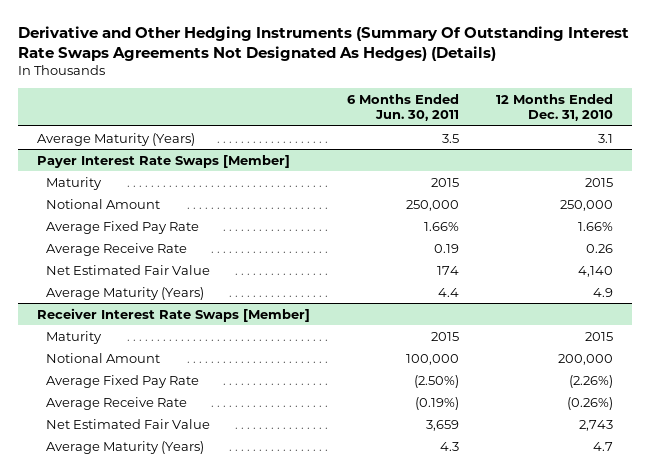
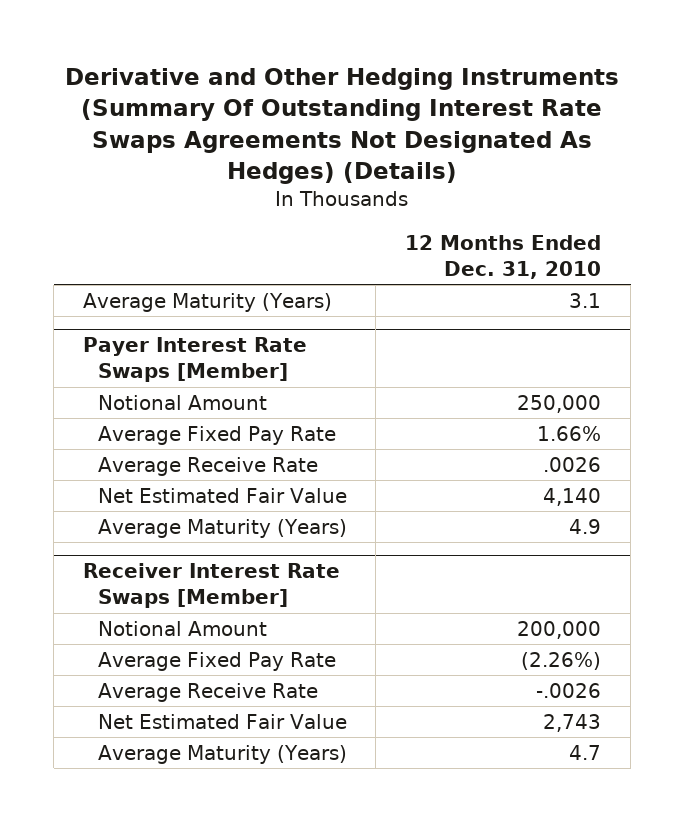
[346,94,459,122] 6 Months Ended Jun. 30, 2011 -> none
[46,176,103,190] Maturity -> none
[586,243,614,253] 0.26 -> [543,457,602,473] .0026
[46,330,103,344] Maturity -> none
[567,396,614,410] (0.26%) -> [536,683,602,699] -.0026

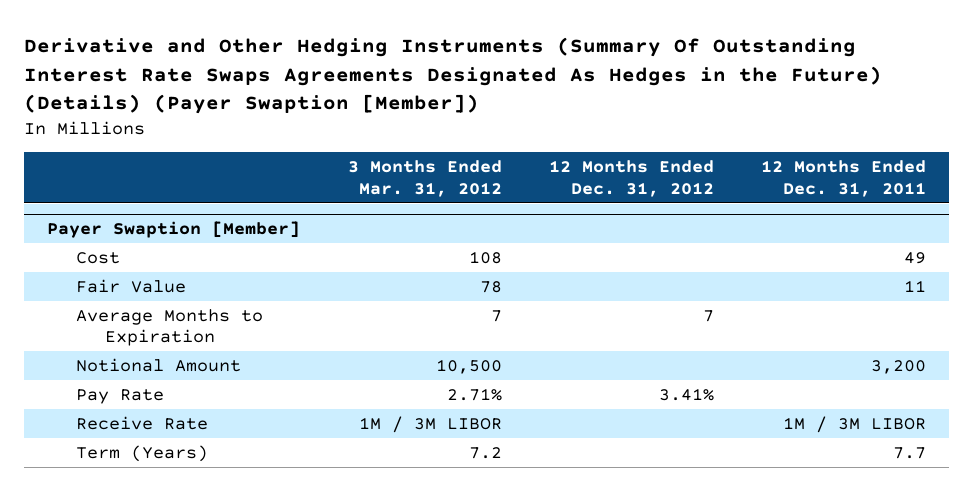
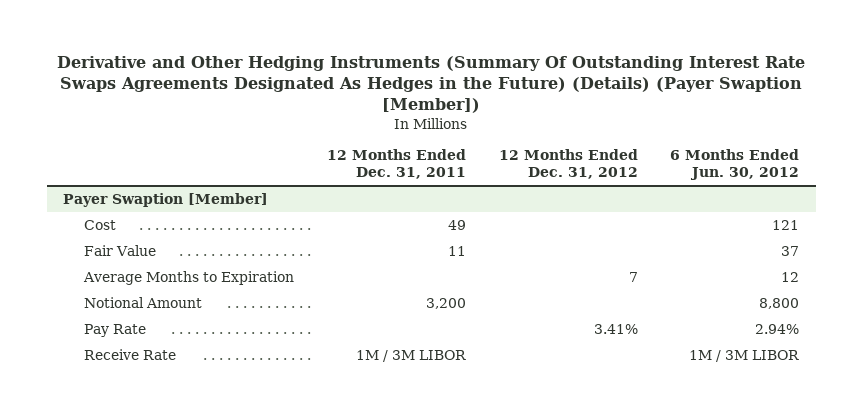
[347,160,502,197] 3 Months Ended Mar. 31, 2012 -> none
none -> [670,149,800,181] 6 Months Ended Jun. 30, 2012
[76,444,209,462] Term (Years) -> none

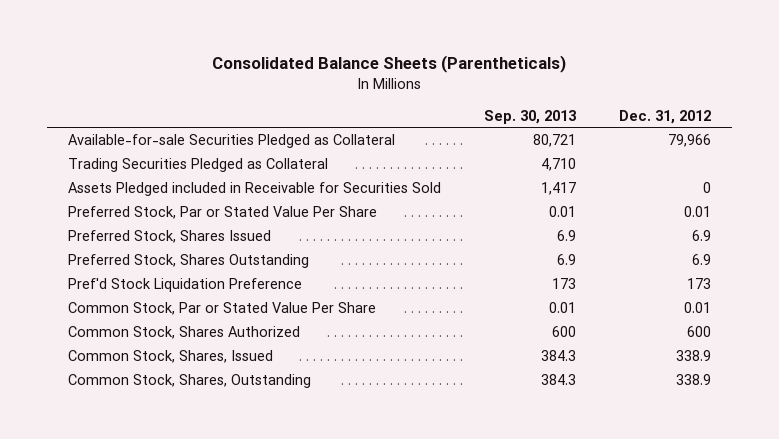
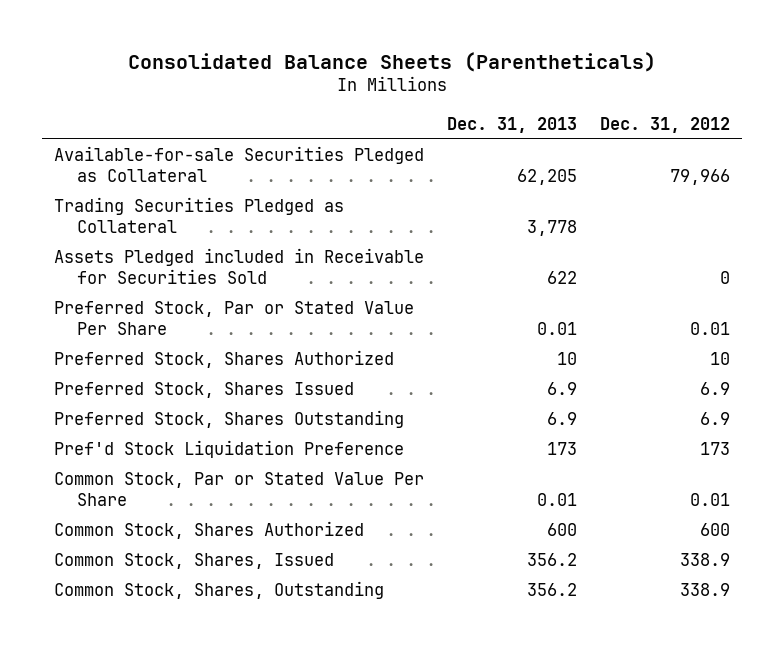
[483,109,576,124] Sep. 30, 2013 -> none
none -> [447,116,578,133] Dec. 31, 2013
none -> [54,350,395,369] Preferred Stock, Shares Authorized

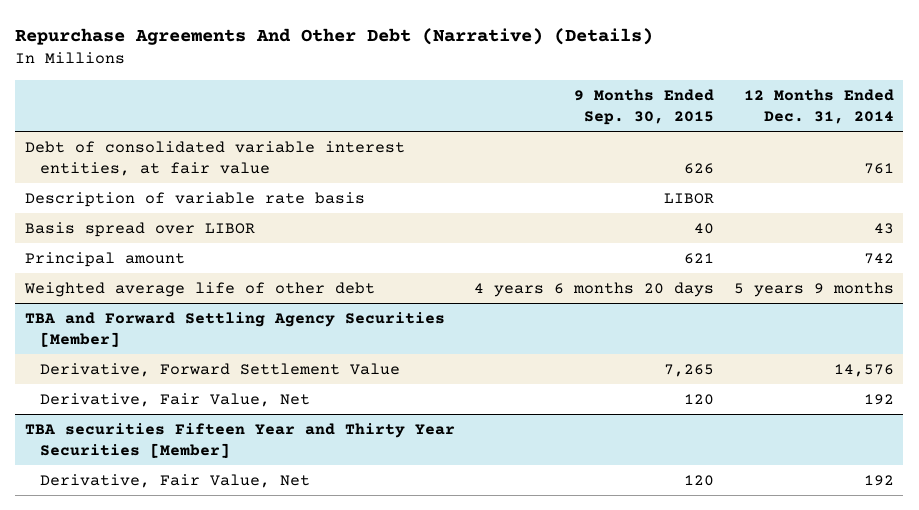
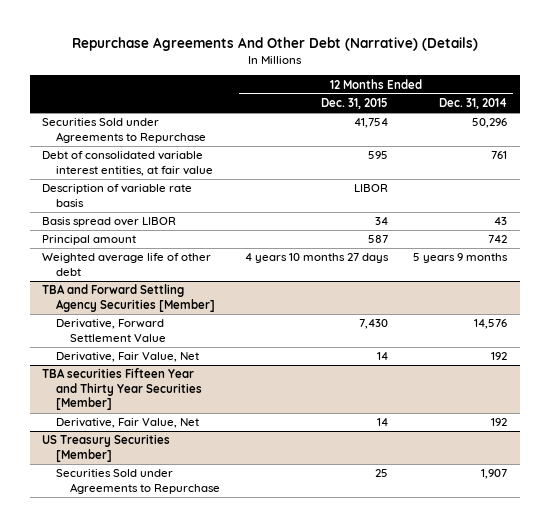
[574,88,715,125] 9 Months Ended Sep. 30, 2015 -> none
none -> [321,98,389,110] Dec. 31, 2015
none -> [42,118,207,143] Securities Sold under Agreements to Repurchase
none -> [42,434,171,462] US Treasury Securities [Member]
none -> [56,469,221,494] Securities Sold under Agreements to Repurchase

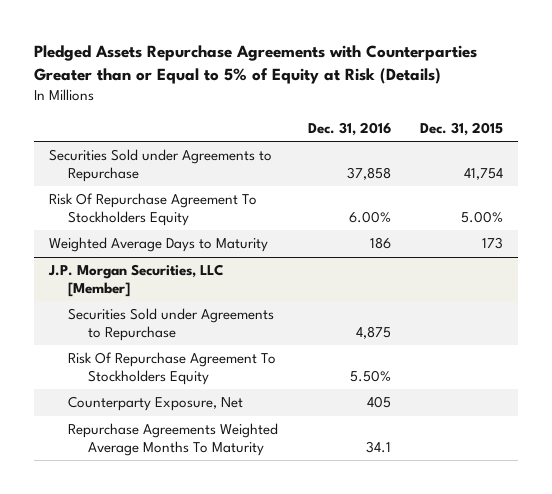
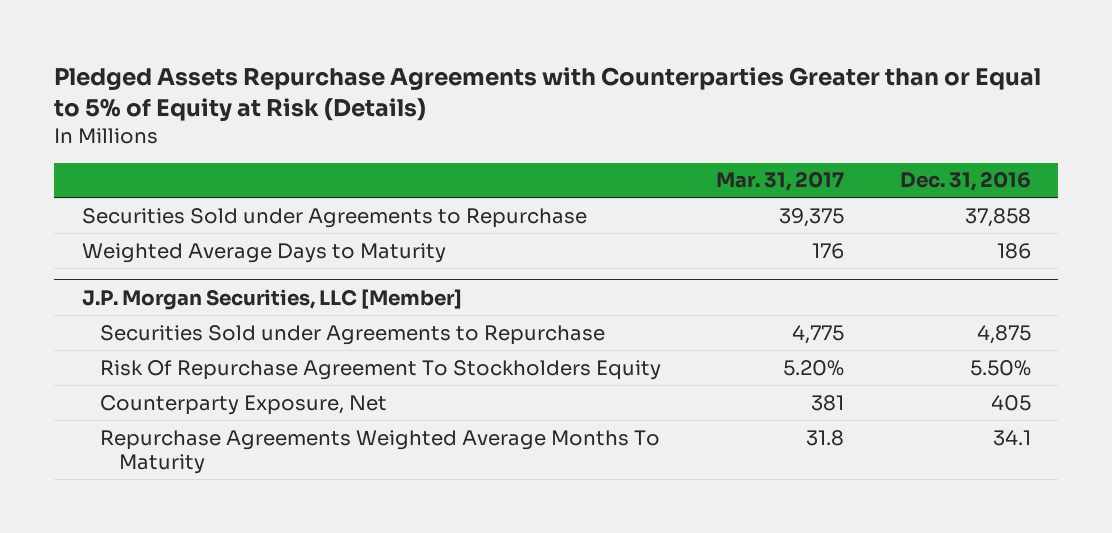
[420,121,504,136] Dec. 31, 2015 -> none
none -> [716,171,845,192] Mar. 31, 2017
[48,193,257,226] Risk Of Repurchase Agreement To Stockholders Equity -> none

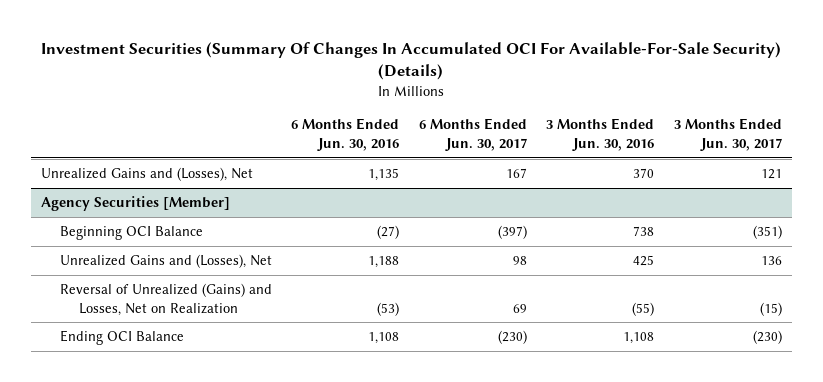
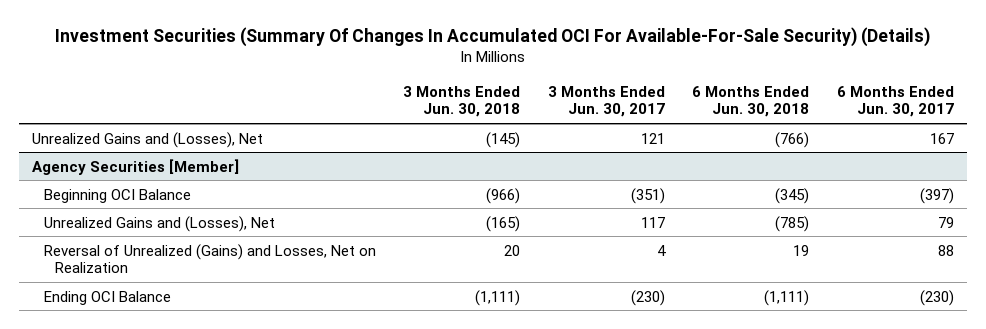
[291,118,400,152] 6 Months Ended Jun. 30, 2016 -> none
[546,118,655,152] 3 Months Ended Jun. 30, 2016 -> none
none -> [403,86,521,118] 3 Months Ended Jun. 30, 2018
none -> [692,86,810,118] 6 Months Ended Jun. 30, 2018
[512,256,527,266] 98 -> [937,216,954,228] 79
[760,256,782,266] 136 -> [640,216,665,228] 117
[512,303,527,313] 69 -> [937,244,954,256] 88
[759,301,782,316] (15) -> [656,244,666,256] 4

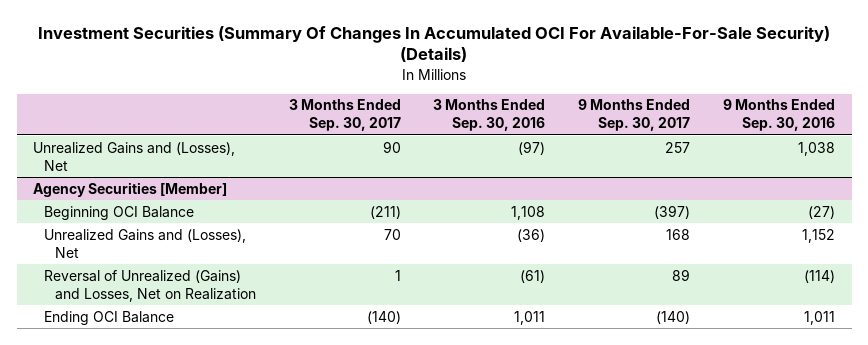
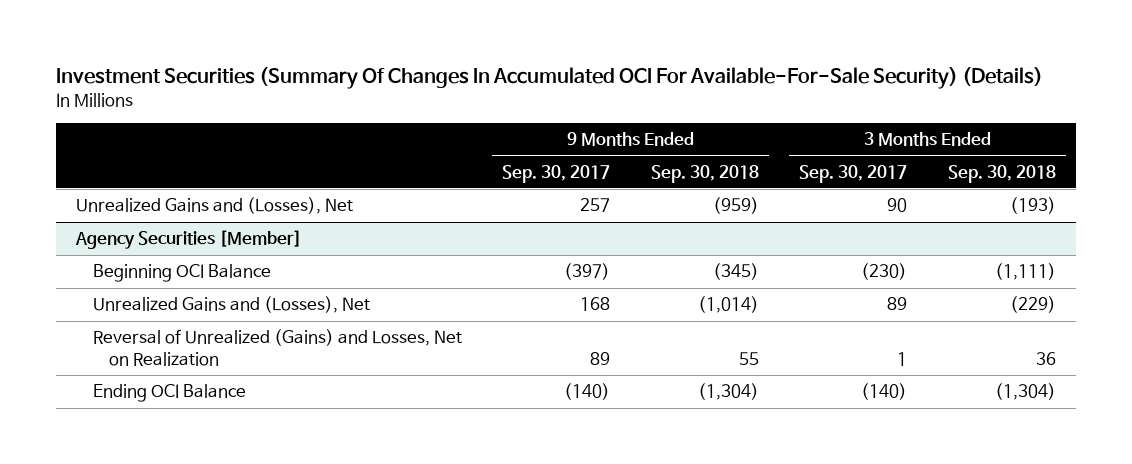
[433,99,546,132] 3 Months Ended Sep. 30, 2016 -> none
[723,99,836,132] 9 Months Ended Sep. 30, 2016 -> none
none -> [650,164,759,183] Sep. 30, 2018
none -> [948,164,1057,183] Sep. 30, 2018
[369,205,401,219] (211) -> [861,263,908,281] (230)
[383,228,401,240] 70 -> [887,297,908,311] 89

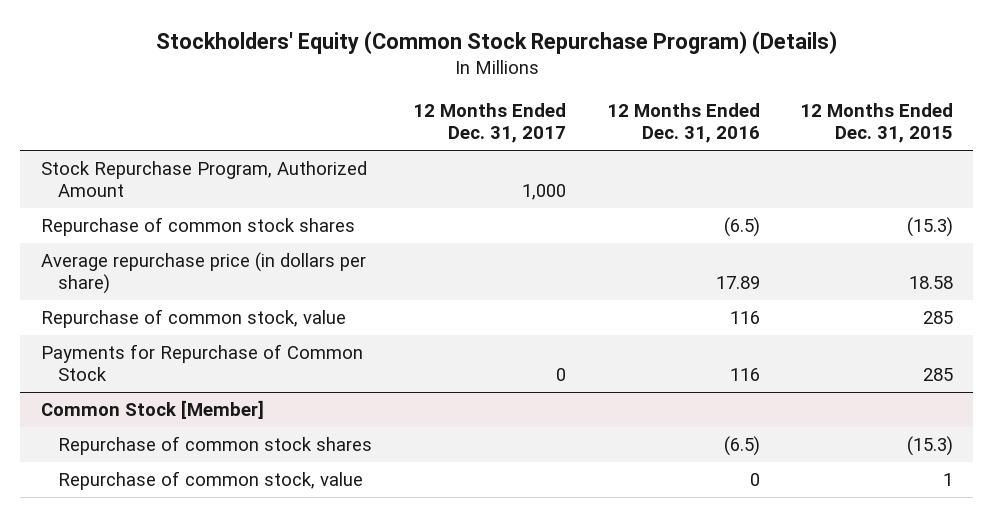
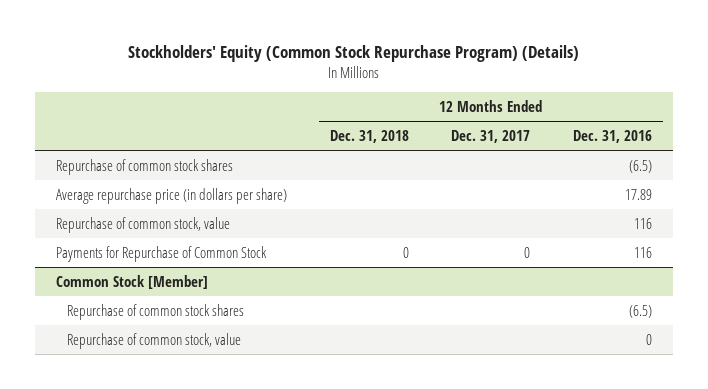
[800,102,954,144] 12 Months Ended Dec. 31, 2015 -> none
none -> [329,129,409,143] Dec. 31, 2018
[40,160,367,198] Stock Repurchase Program, Authorized Amount -> none

